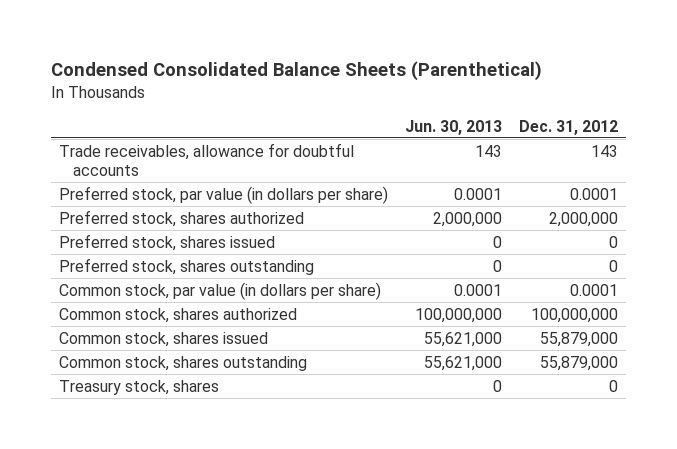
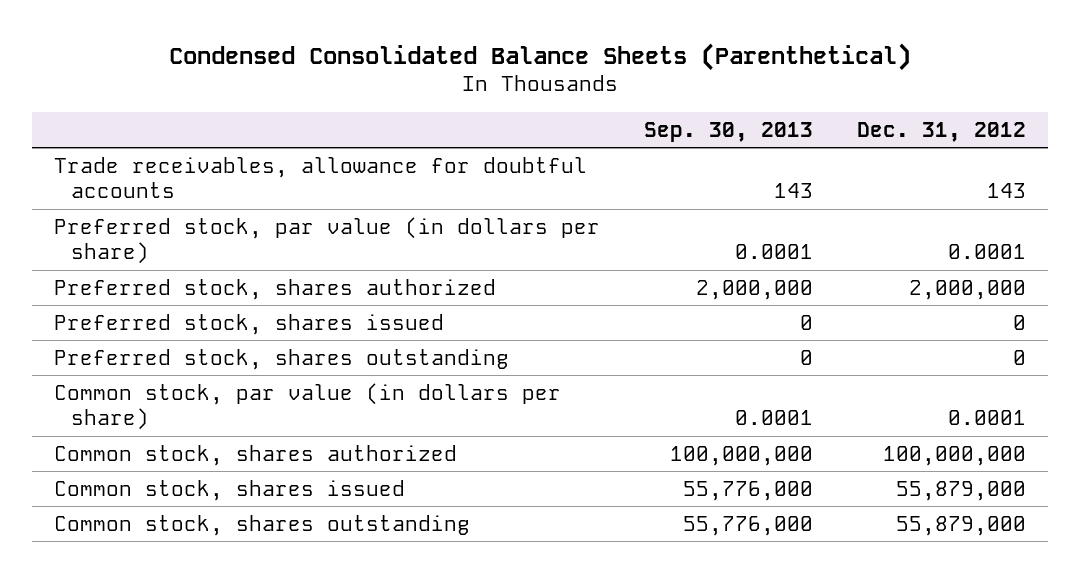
[404,119,502,135] Jun. 30, 2013 -> none
none -> [643,121,813,142] Sep. 30, 2013
[59,379,220,395] Treasury stock, shares -> none

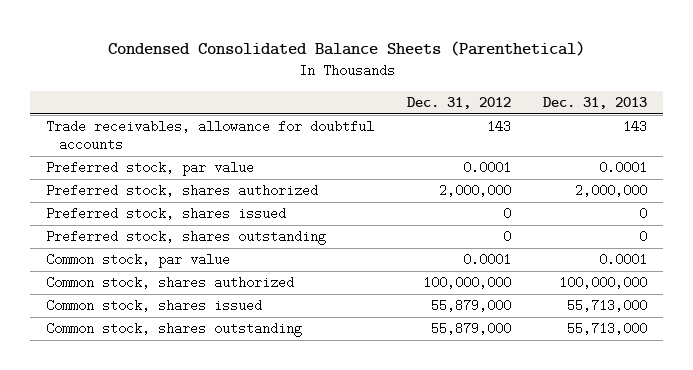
[643,121,813,142] Sep. 30, 2013 -> none
none -> [543,97,648,110] Dec. 31, 2013
[54,216,601,265] Preferred stock, par value (in dollars per share) -> [46,161,255,177] Preferred stock, par value
[54,382,562,431] Common stock, par value (in dollars per share) -> [46,253,231,269] Common stock, par value

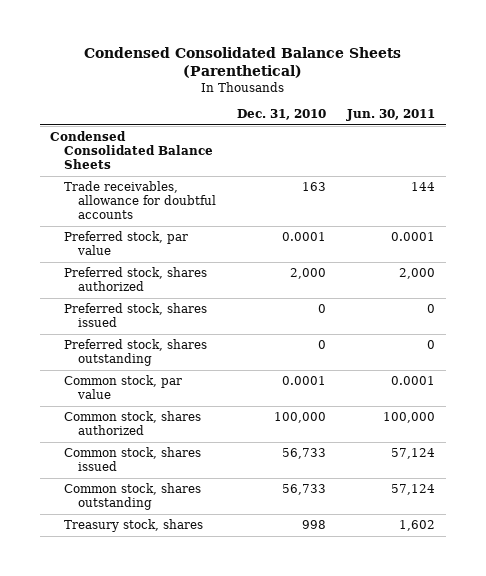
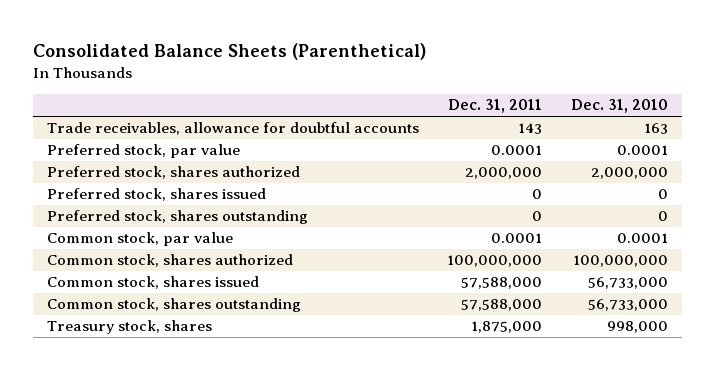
[83,46,401,78] Condensed Consolidated Balance Sheets (Parenthetical) -> [33,43,427,61] Consolidated Balance Sheets (Parenthetical)
[346,109,436,122] Jun. 30, 2011 -> none
none -> [448,99,543,114] Dec. 31, 2011
[50,131,214,170] Condensed Consolidated Balance Sheets -> none
[290,268,327,280] 2,000 -> [590,167,668,180] 2,000,000
[274,412,327,424] 100,000 -> [572,255,668,268] 100,000,000
[282,448,327,460] 56,733 -> [587,277,668,290] 56,733,000
[282,484,327,496] 56,733 -> [587,299,668,312] 56,733,000
[302,520,327,530] 998 -> [606,321,668,334] 998,000

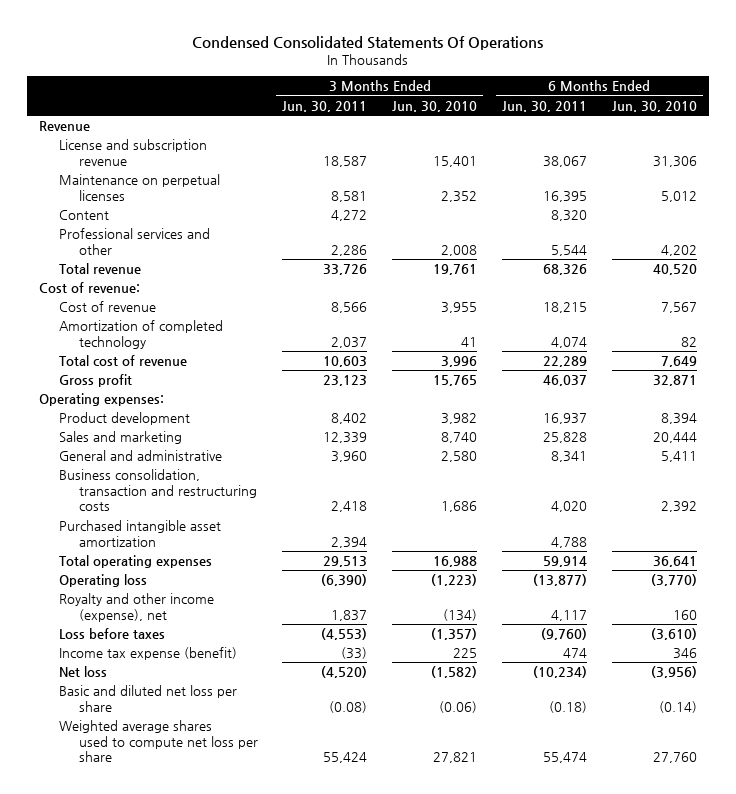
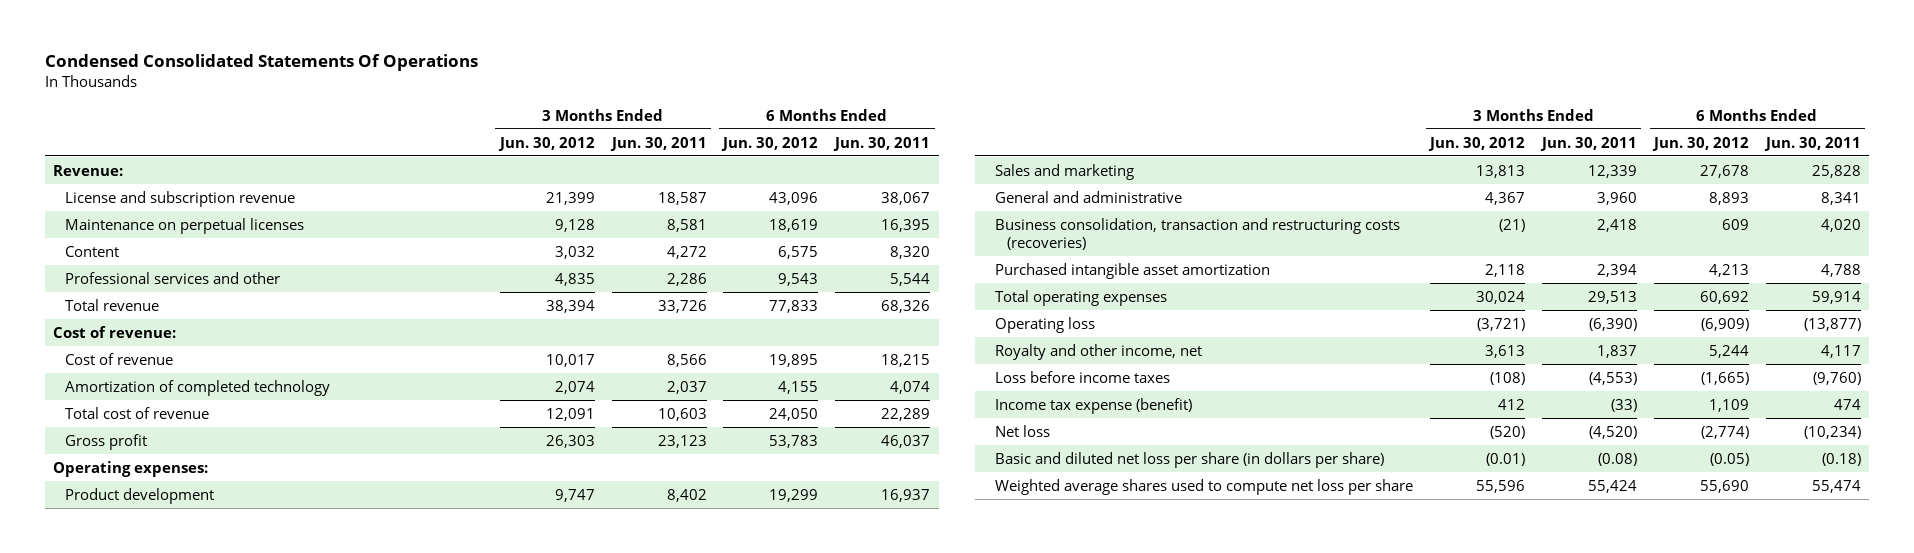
[392,100,478,112] Jun. 30, 2010 -> none
[611,100,697,112] Jun. 30, 2010 -> none
none -> [497,136,595,151] Jun. 30, 2012
none -> [721,136,819,151] Jun. 30, 2012
[39,121,91,132] Revenue -> [53,164,124,176] Revenue:
[58,469,257,512] Business consolidation, transaction and restructuring costs -> [995,217,1401,251] Business consolidation, transaction and restructuring costs (recoveries)
[58,593,214,622] Royalty and other income (expense), net -> [995,343,1203,360] Royalty and other income, net
[58,628,165,640] Loss before taxes -> [995,370,1171,383] Loss before income taxes
[58,685,237,712] Basic and diluted net loss per share -> [995,451,1385,468] Basic and diluted net loss per share (in dollars per share)

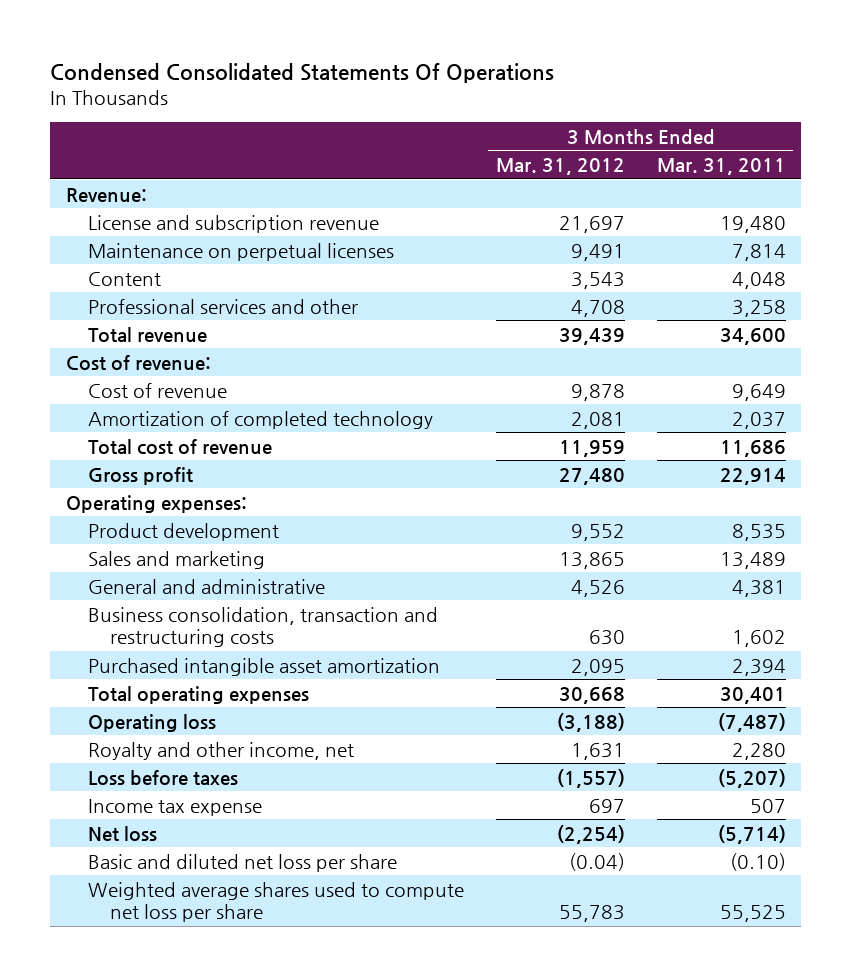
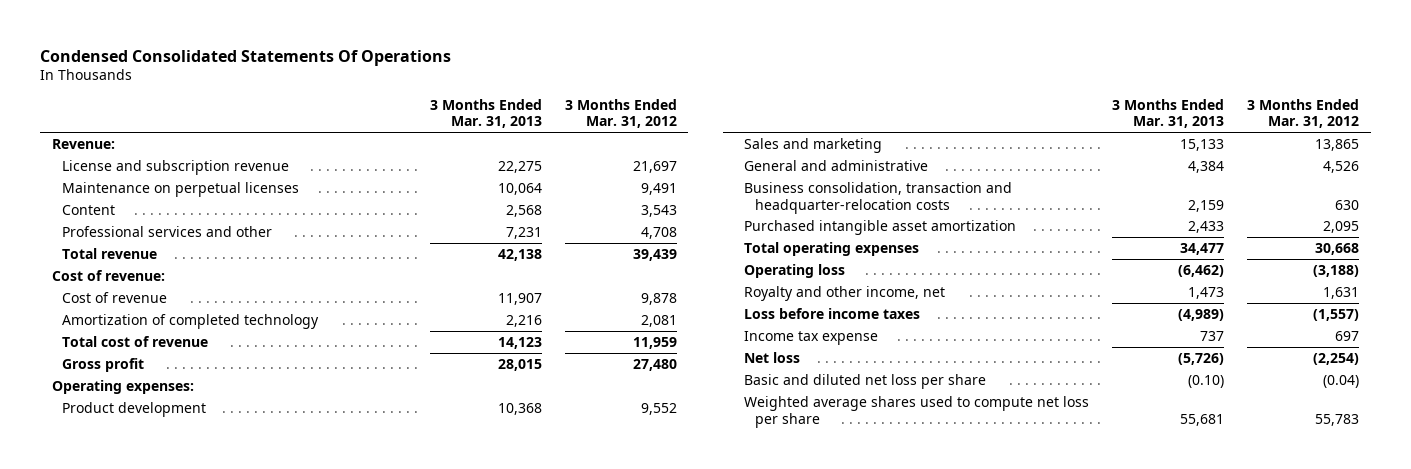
[656,157,786,175] Mar. 31, 2011 -> none
none -> [429,98,542,129] 3 Months Ended Mar. 31, 2013
[88,606,439,648] Business consolidation, transaction and restructuring costs -> [744,181,1013,214] Business consolidation, transaction and headquarter-relocation costs
[88,769,239,785] Loss before taxes -> [744,307,921,319] Loss before income taxes

